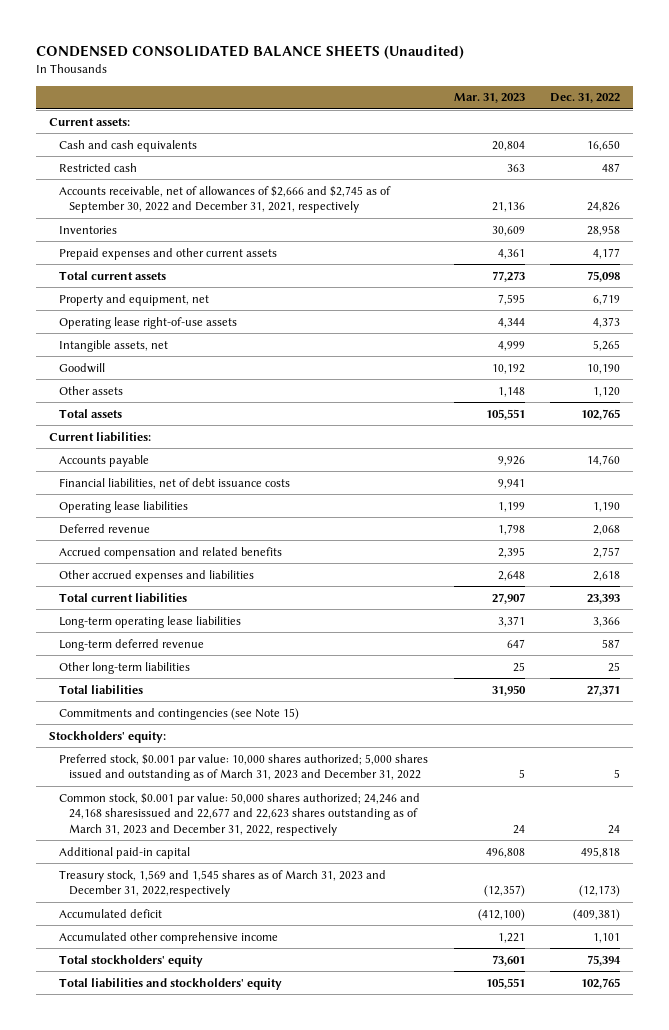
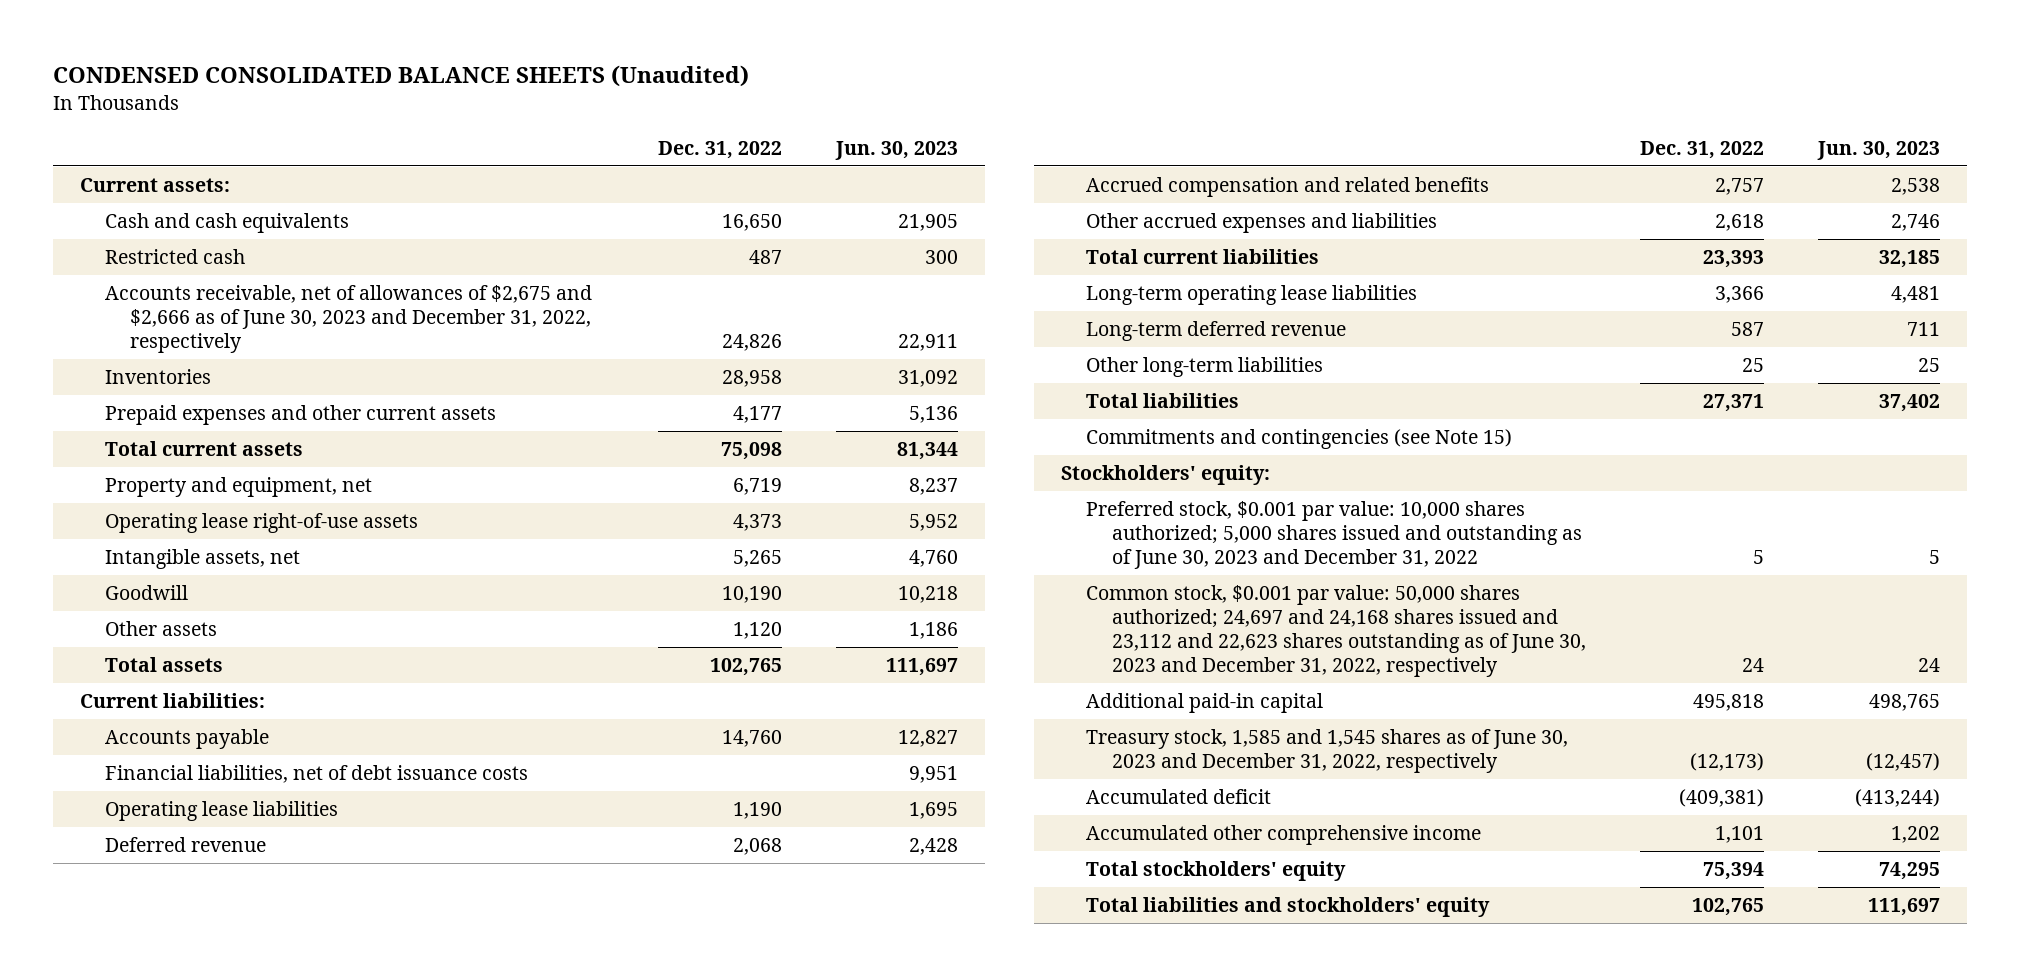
[453,93,525,104] Mar. 31, 2023 -> none
none -> [834,140,958,160] Jun. 30, 2023
[58,185,391,214] Accounts receivable, net of allowances of $2,666 and $2,745 as of September 30, 2022 and December 31, 2021, respectively -> [104,285,592,353] Accounts receivable, net of allowances of $2,675 and $2,666 as of June 30, 2023 and December 31, 2022, respectively
[58,753,428,782] Preferred stock, $0.001 par value: 10,000 shares authorized; 5,000 shares issued and outstanding as of March 31, 2023 and December 31, 2022 -> [1086,501,1582,569] Preferred stock, $0.001 par value: 10,000 shares authorized; 5,000 shares issued and outstanding as of June 30, 2023 and December 31, 2022
[58,792,420,837] Common stock, $0.001 par value: 50,000 shares authorized; 24,246 and 24,168 sharesissued and 22,677 and 22,623 shares outstanding as of March 31, 2023 and December 31, 2022, respectively -> [1086,585,1586,677] Common stock, $0.001 par value: 50,000 shares authorized; 24,697 and 24,168 shares issued and 23,112 and 22,623 shares outstanding as of June 30, 2023 and December 31, 2022, respectively
[58,869,386,898] Treasury stock, 1,569 and 1,545 shares as of March 31, 2023 and December 31, 2022,respectively -> [1086,729,1569,773] Treasury stock, 1,585 and 1,545 shares as of June 30, 2023 and December 31, 2022, respectively

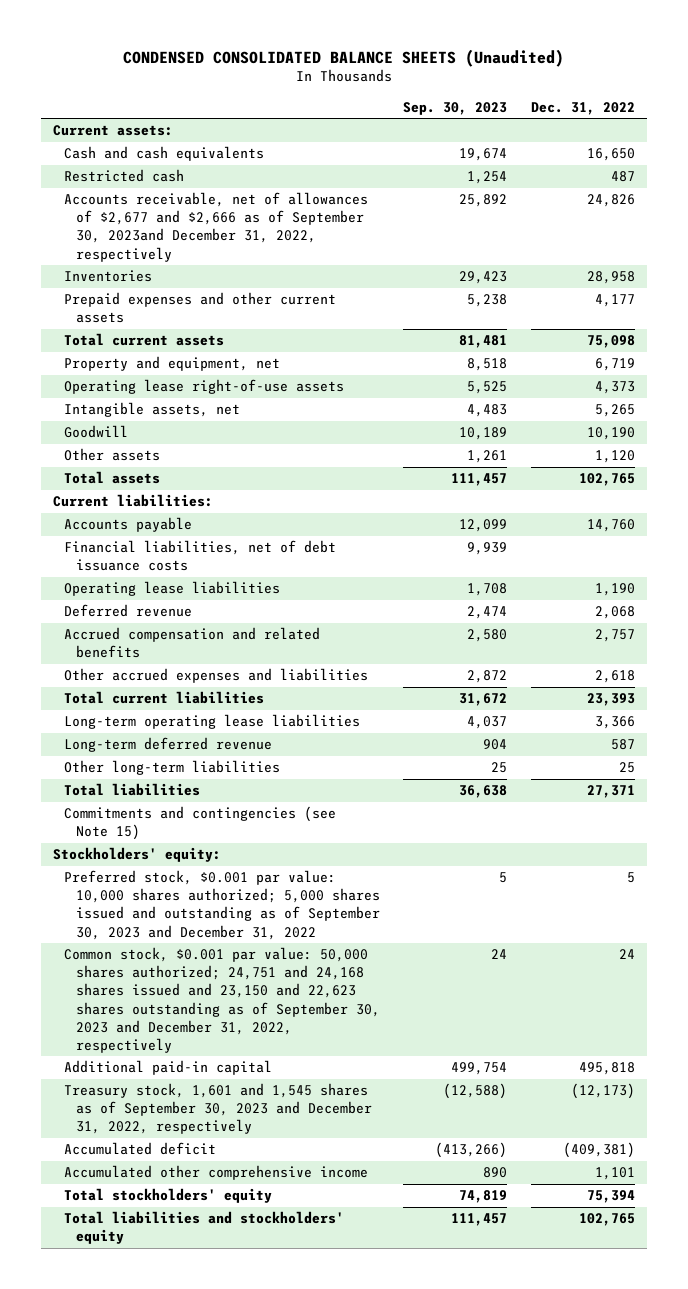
[834,140,958,160] Jun. 30, 2023 -> none
none -> [403,101,508,115] Sep. 30, 2023
[104,285,592,353] Accounts receivable, net of allowances of $2,675 and $2,666 as of June 30, 2023 and December 31, 2022, respectively -> [64,192,369,262] Accounts receivable, net of allowances of $2,677 and $2,666 as of September 30, 2023and December 31, 2022, respectively
[1086,501,1582,569] Preferred stock, $0.001 par value: 10,000 shares authorized; 5,000 shares issued and outstanding as of June 30, 2023 and December 31, 2022 -> [64,870,380,940] Preferred stock, $0.001 par value: 10,000 shares authorized; 5,000 shares issued and outstanding as of September 30, 2023 and December 31, 2022
[1086,585,1586,677] Common stock, $0.001 par value: 50,000 shares authorized; 24,697 and 24,168 shares issued and 23,112 and 22,623 shares outstanding as of June 30, 2023 and December 31, 2022, respectively -> [64,947,380,1053] Common stock, $0.001 par value: 50,000 shares authorized; 24,751 and 24,168 shares issued and 23,150 and 22,623 shares outstanding as of September 30, 2023 and December 31, 2022, respectively
[1086,729,1569,773] Treasury stock, 1,585 and 1,545 shares as of June 30, 2023 and December 31, 2022, respectively -> [64,1083,372,1135] Treasury stock, 1,601 and 1,545 shares as of September 30, 2023 and December 31, 2022, respectively

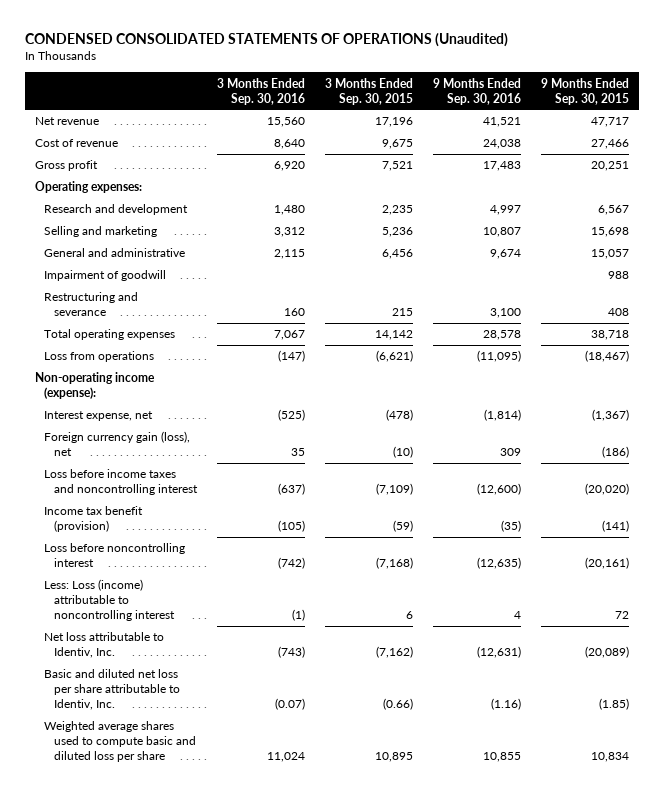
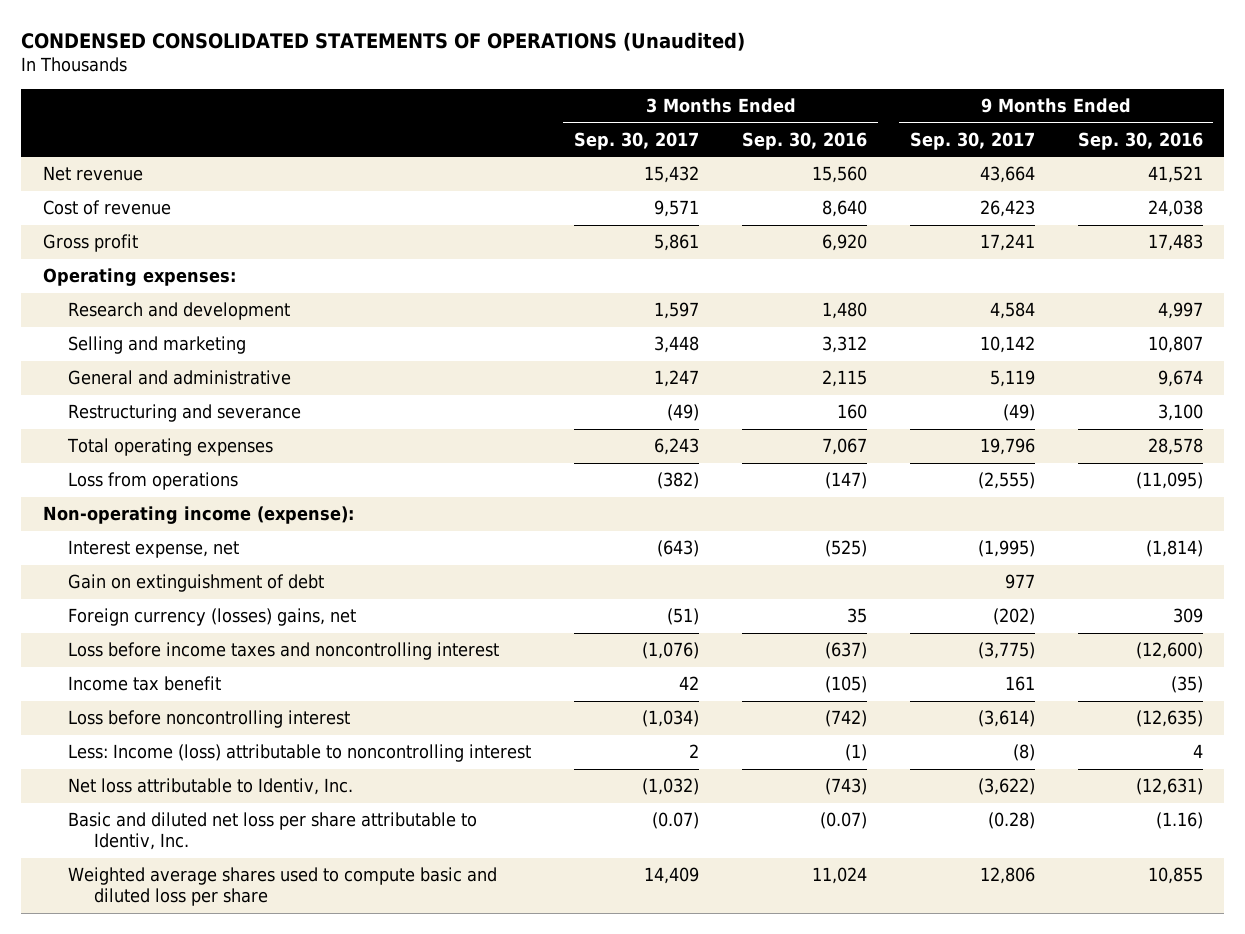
[325,77,414,105] 3 Months Ended Sep. 30, 2015 -> none
[541,77,630,105] 9 Months Ended Sep. 30, 2015 -> none
none -> [574,131,700,150] Sep. 30, 2017
none -> [909,131,1035,150] Sep. 30, 2017
[44,270,167,282] Impairment of goodwill -> none
none -> [68,574,325,593] Gain on extinguishment of debt
[44,431,191,457] Foreign currency gain (loss), net -> [68,608,357,627] Foreign currency (losses) gains, net
[44,506,144,533] Income tax benefit (provision) -> [68,676,222,692] Income tax benefit
[44,579,176,622] Less: Loss (income) attributable to noncontrolling interest -> [68,744,532,763] Less: Income (loss) attributable to noncontrolling interest

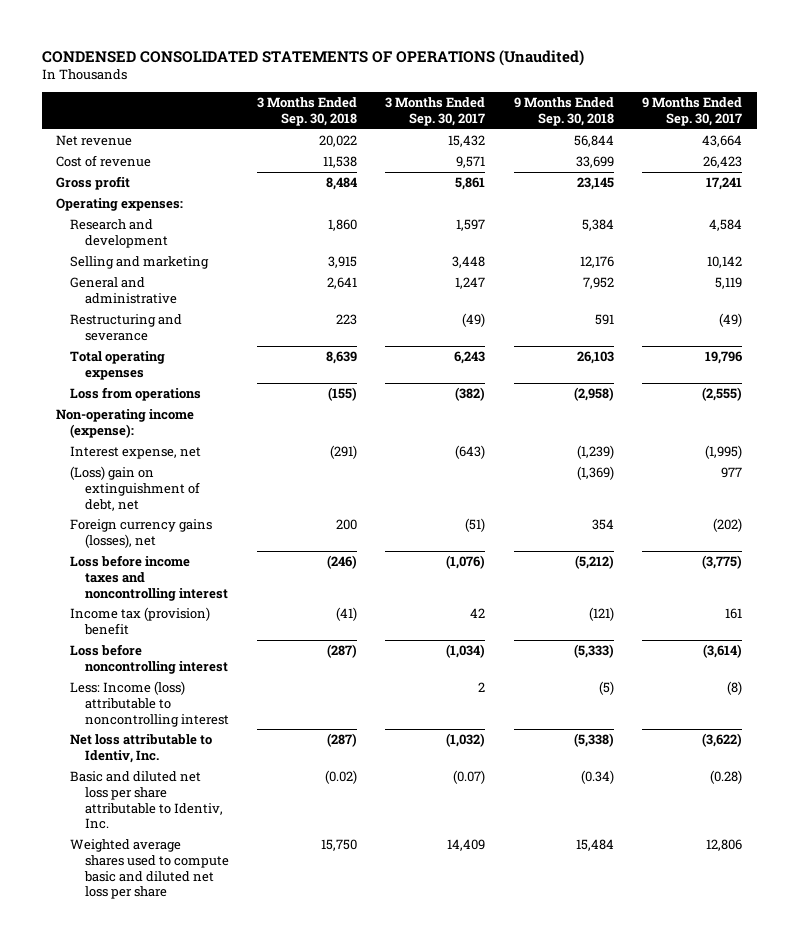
[741,131,867,150] Sep. 30, 2016 -> none
[1077,131,1203,150] Sep. 30, 2016 -> none
none -> [256,96,357,126] 3 Months Ended Sep. 30, 2018
none -> [513,96,614,126] 9 Months Ended Sep. 30, 2018
[68,574,325,593] Gain on extinguishment of debt -> [70,466,200,511] (Loss) gain on extinguishment of debt, net
[68,608,357,627] Foreign currency (losses) gains, net -> [70,519,213,548] Foreign currency gains (losses), net
[68,676,222,692] Income tax benefit -> [70,607,211,635] Income tax (provision) benefit
[68,867,498,907] Weighted average shares used to compute basic and diluted loss per share -> [70,839,229,900] Weighted average shares used to compute basic and diluted net loss per share

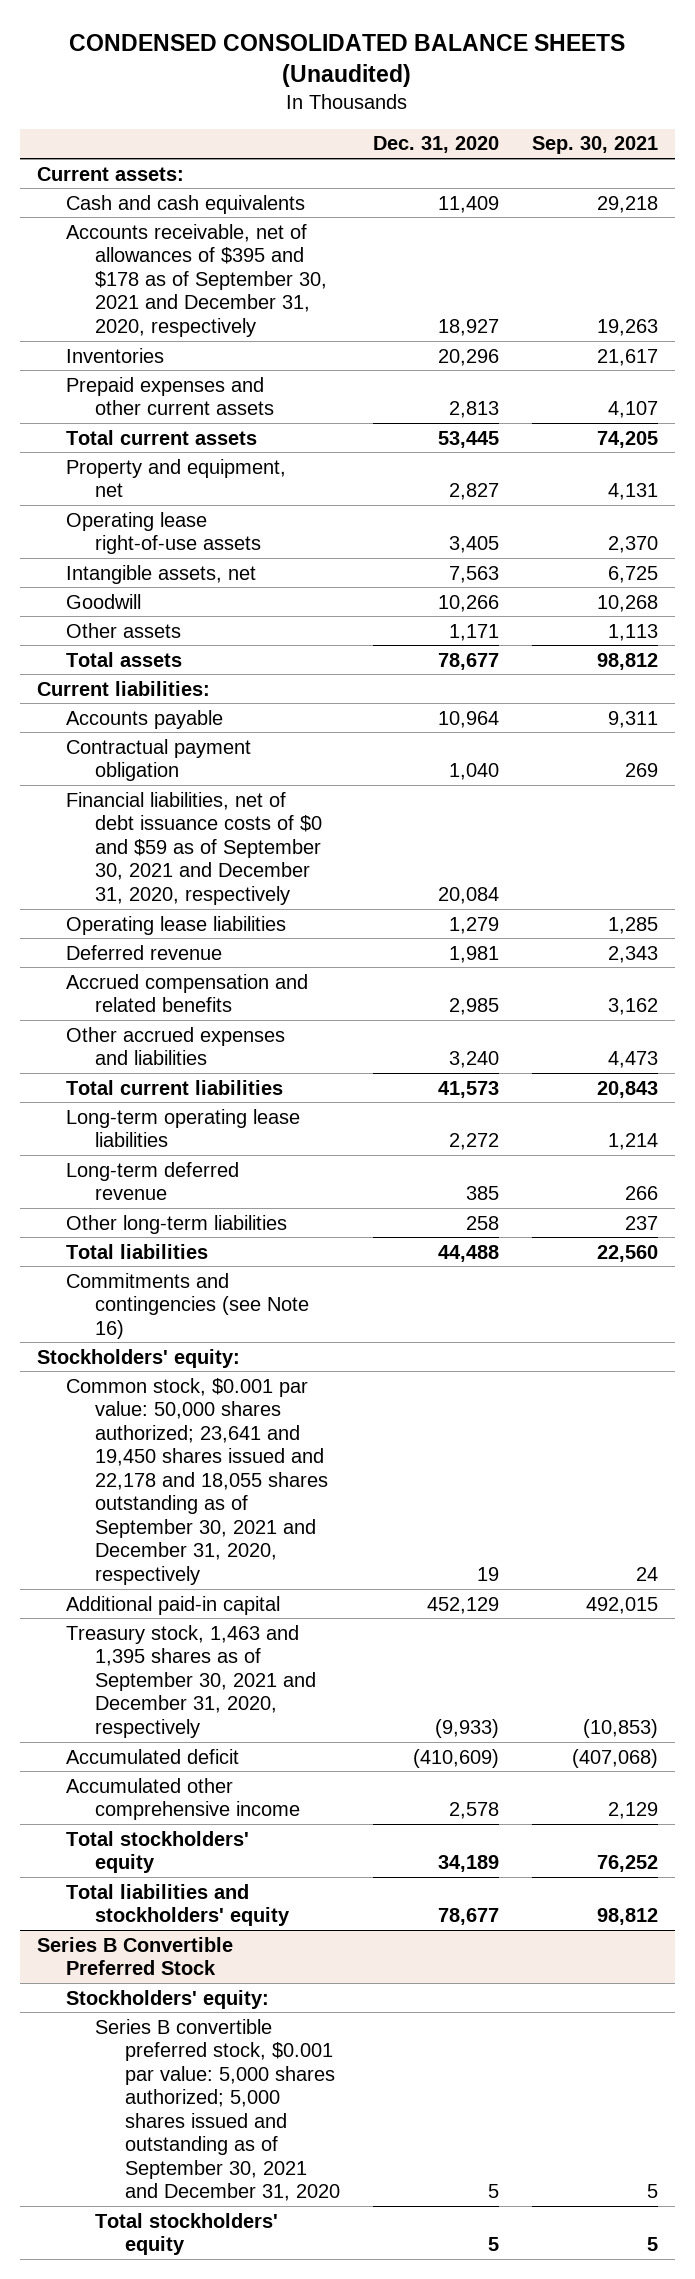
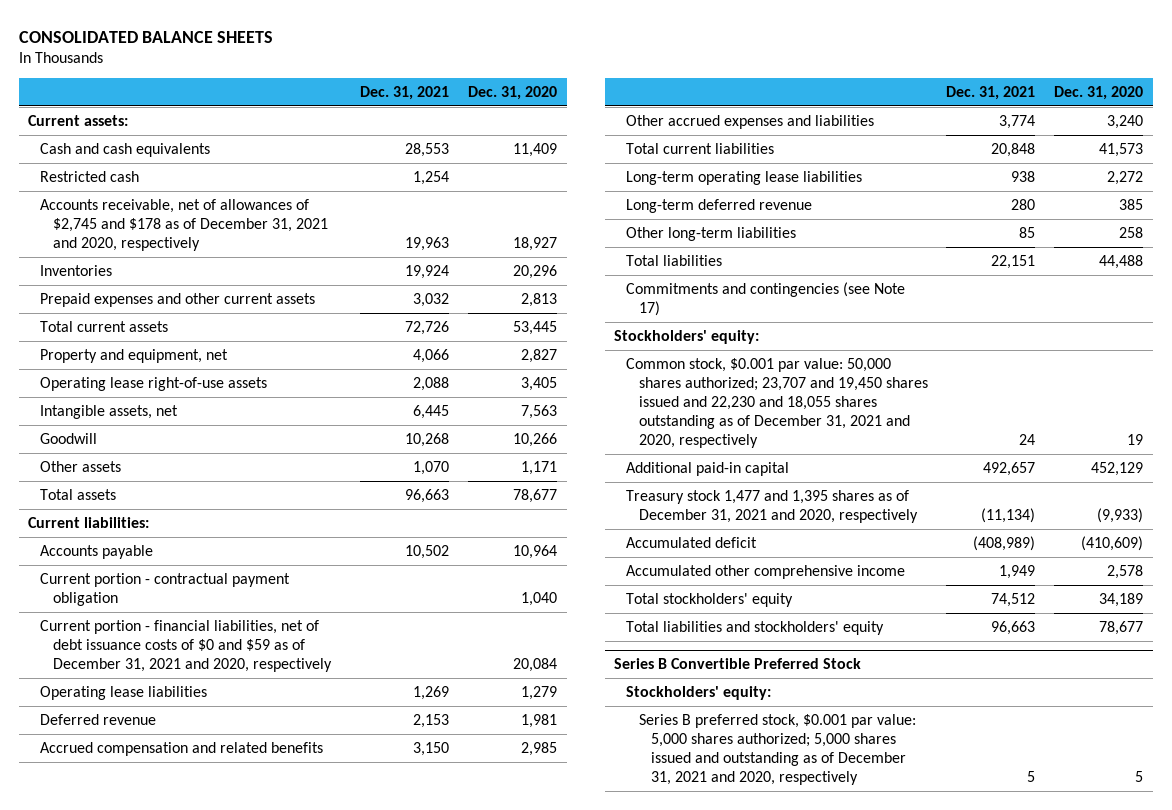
[69,34,626,87] CONDENSED CONSOLIDATED BALANCE SHEETS (Unaudited) -> [18,30,273,43] CONSOLIDATED BALANCE SHEETS
[532,136,659,155] Sep. 30, 2021 -> none
none -> [360,86,450,101] Dec. 31, 2021
none -> [40,170,140,182] Restricted cash
[66,223,328,337] Accounts receivable, net of allowances of $395 and $178 as of September 30, 2021 and December 31, 2020, respectively -> [40,198,328,252] Accounts receivable, net of allowances of $2,745 and $178 as of December 31, 2021 and 2020, respectively
[66,738,252,782] Contractual payment obligation -> [40,572,291,606] Current portion - contractual payment obligation
[66,791,323,905] Financial liabilities, net of debt issuance costs of $0 and $59 as of September 30, 2021 and December 31, 2020, respectively -> [40,619,332,673] Current portion - financial liabilities, net of debt issuance costs of $0 and $59 as of December 31, 2021 and 2020, respectively
[66,1272,310,1339] Commitments and contingencies (see Note 16) -> [626,281,906,316] Commitments and contingencies (see Note 17)
[66,1377,329,1585] Common stock, $0.001 par value: 50,000 shares authorized; 23,641 and 19,450 shares issued and 22,178 and 18,055 shares outstanding as of September 30, 2021 and December 31, 2020, respectively -> [626,357,928,449] Common stock, $0.001 par value: 50,000 shares authorized; 23,707 and 19,450 shares issued and 22,230 and 18,055 shares outstanding as of December 31, 2021 and 2020, respectively
[66,1624,317,1738] Treasury stock, 1,463 and 1,395 shares as of September 30, 2021 and December 31, 2020, respectively -> [626,489,918,523] Treasury stock 1,477 and 1,395 shares as of December 31, 2021 and 2020, respectively
[95,2212,279,2256] Total stockholders' equity -> none
[95,2018,340,2202] Series B convertible preferred stock, $0.001 par value: 5,000 shares authorized; 5,000 shares issued and outstanding as of September 30, 2021 and December 31, 2020 -> [638,713,916,786] Series B preferred stock, $0.001 par value: 5,000 shares authorized; 5,000 shares issued and outstanding as of December 31, 2021 and 2020, respectively

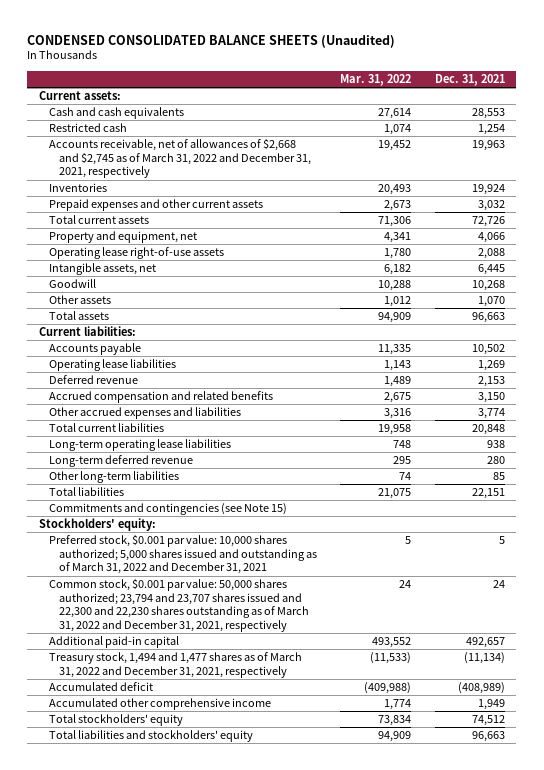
[18,30,273,43] CONSOLIDATED BALANCE SHEETS -> [27,34,396,48] CONDENSED CONSOLIDATED BALANCE SHEETS (Unaudited)
[468,86,558,101] Dec. 31, 2020 -> none
none -> [340,73,412,86] Mar. 31, 2022
[40,198,328,252] Accounts receivable, net of allowances of $2,745 and $178 as of December 31, 2021 and 2020, respectively -> [48,138,311,179] Accounts receivable, net of allowances of $2,668 and $2,745 as of March 31, 2022 and December 31, 2021, respectively
[40,572,291,606] Current portion - contractual payment obligation -> none
[40,619,332,673] Current portion - financial liabilities, net of debt issuance costs of $0 and $59 as of December 31, 2021 and 2020, respectively -> none
[626,281,906,316] Commitments and contingencies (see Note 17) -> [48,503,287,516] Commitments and contingencies (see Note 15)
none -> [48,534,317,575] Preferred stock, $0.001 par value: 10,000 shares authorized; 5,000 shares issued and outstanding as of March 31, 2022 and December 31, 2021
[626,357,928,449] Common stock, $0.001 par value: 50,000 shares authorized; 23,707 and 19,450 shares issued and 22,230 and 18,055 shares outstanding as of December 31, 2021 and 2020, respectively -> [48,578,309,632] Common stock, $0.001 par value: 50,000 shares authorized; 23,794 and 23,707 shares issued and 22,300 and 22,230 shares outstanding as of March 31, 2022 and December 31, 2021, respectively
[626,489,918,523] Treasury stock 1,477 and 1,395 shares as of December 31, 2021 and 2020, respectively -> [48,652,302,678] Treasury stock, 1,494 and 1,477 shares as of March 31, 2022 and December 31, 2021, respectively
[614,658,862,670] Series B Convertible Preferred Stock -> none
[626,685,772,700] Stockholders' equity: -> none
[638,713,916,786] Series B preferred stock, $0.001 par value: 5,000 shares authorized; 5,000 shares issued and outstanding as of December 31, 2021 and 2020, respectively -> none

